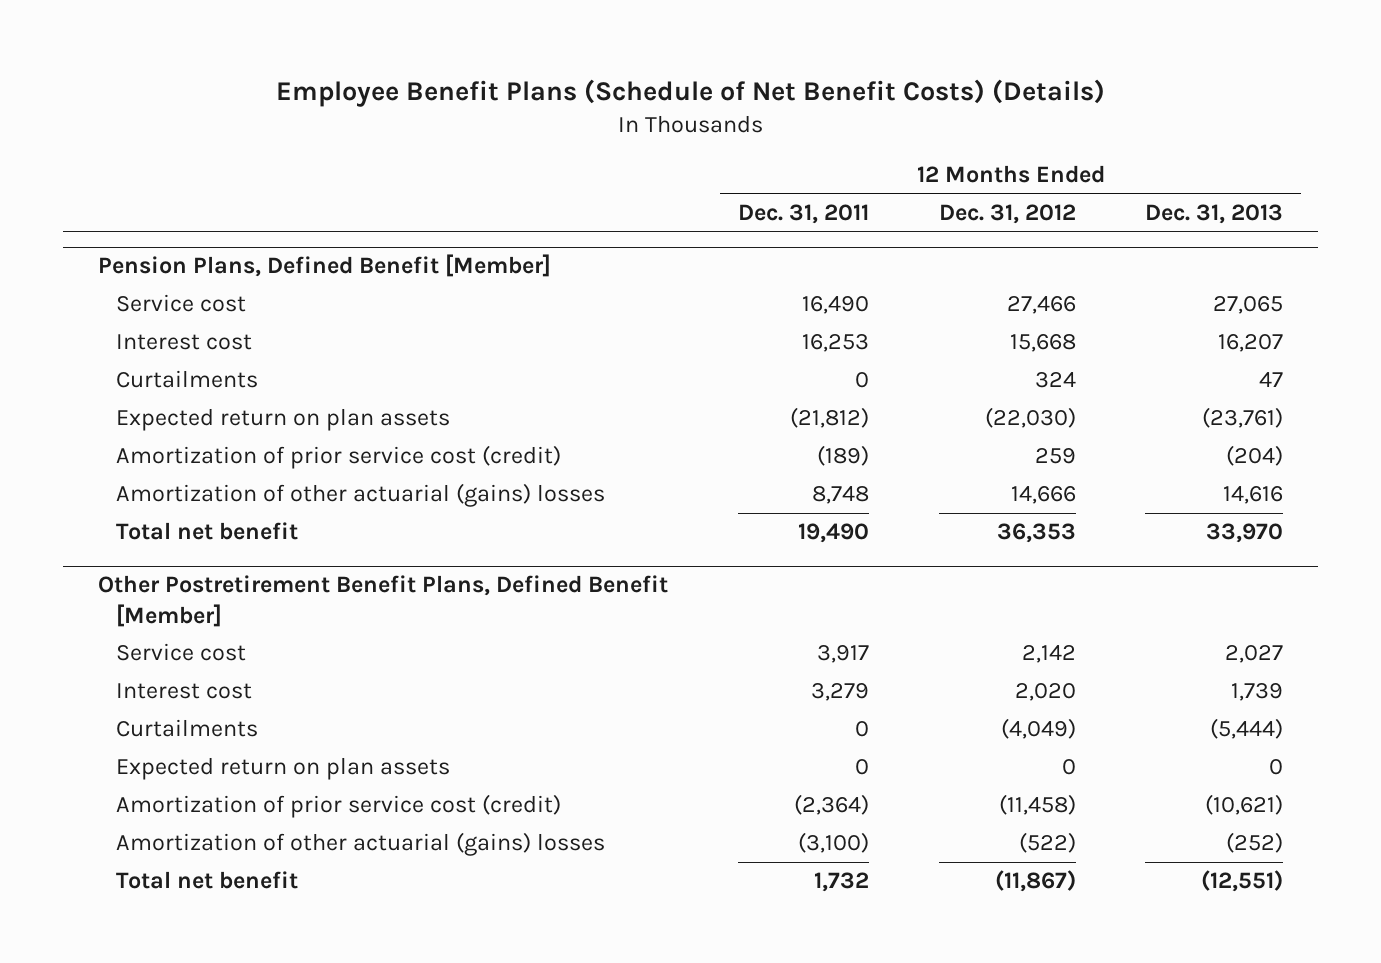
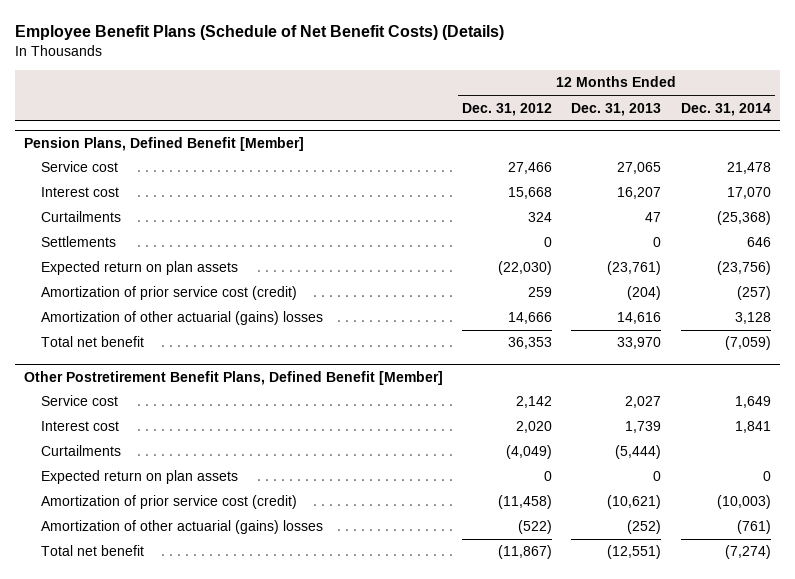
[737,203,869,224] Dec. 31, 2011 -> none
none -> [680,102,771,116] Dec. 31, 2014
none -> [40,236,116,248] Settlements

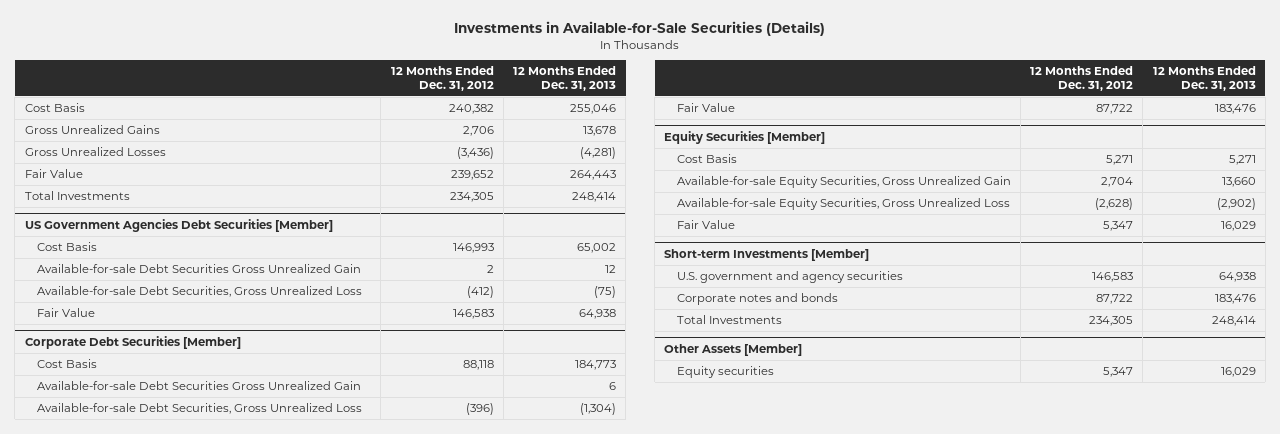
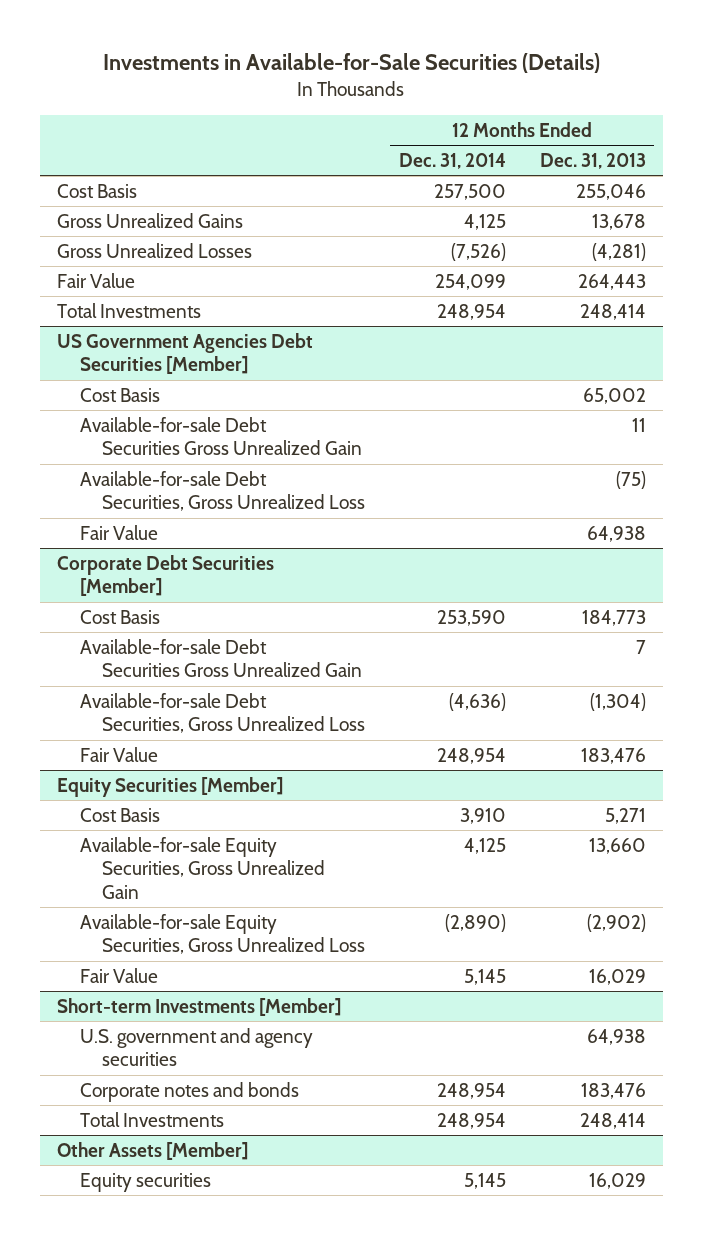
[390,66,494,92] 12 Months Ended Dec. 31, 2012 -> none
none -> [398,152,506,169] Dec. 31, 2014
[604,264,616,273] 12 -> [631,417,646,432] 11
[608,381,616,390] 6 -> [635,639,646,654] 7

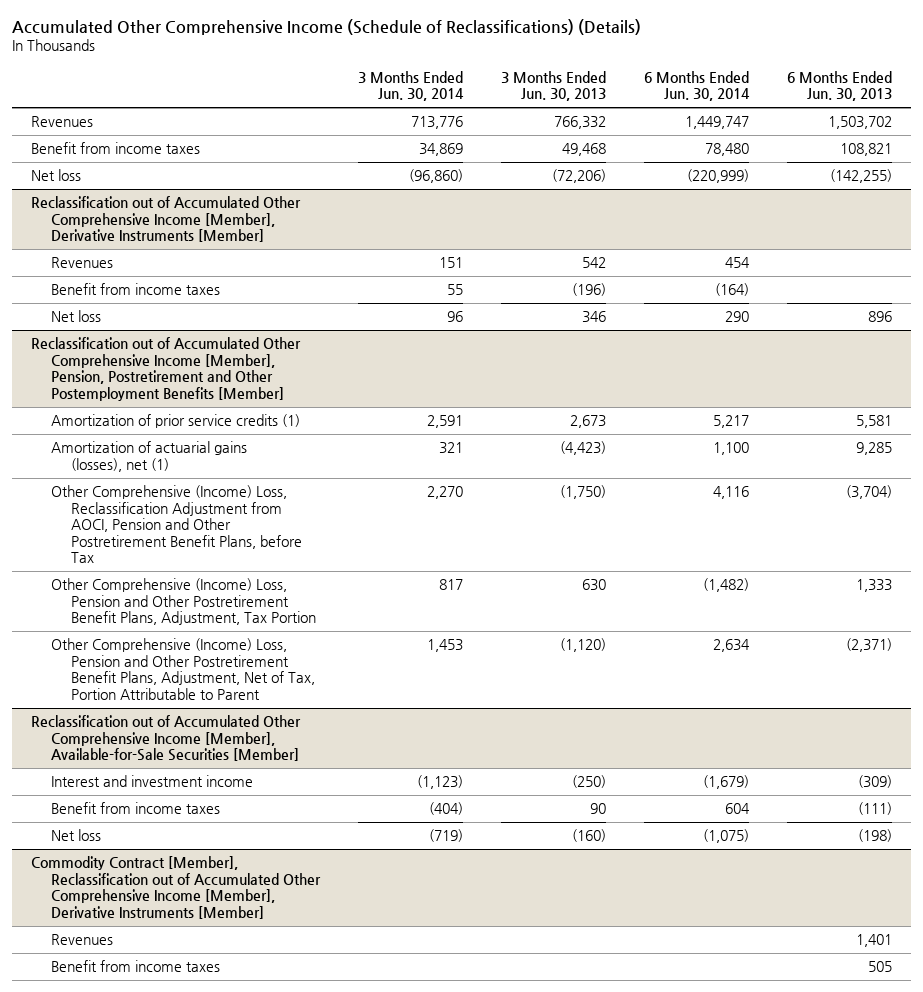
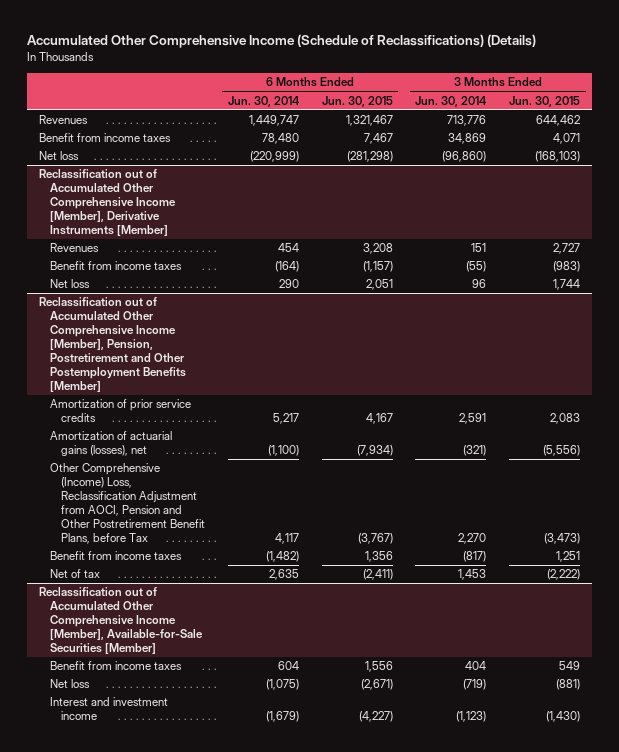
[500,70,606,102] 3 Months Ended Jun. 30, 2013 -> none
[787,70,893,102] 6 Months Ended Jun. 30, 2013 -> none
none -> [321,95,393,107] Jun. 30, 2015
none -> [509,95,581,107] Jun. 30, 2015
[446,284,463,296] 55 -> [466,261,487,273] (55)
[50,638,315,700] Other Comprehensive (Income) Loss, Pension and Other Postretirement Benefit Plans, Adjustment, Net of Tax, Portion Attributable to Parent -> none
[50,414,300,429] Amortization of prior service credits (1) -> [49,399,191,423] Amortization of prior service credits
[50,441,247,472] Amortization of actuarial gains (losses), net (1) -> [49,431,172,457] Amortization of actuarial gains (losses), net
[438,442,463,455] 321 -> [463,445,487,457] (321)
[713,442,750,456] 1,100 -> [268,445,300,457] (1,100)
[713,486,750,500] 4,116 -> [275,533,300,545] 4,117
[50,578,316,626] Other Comprehensive (Income) Loss, Pension and Other Postretirement Benefit Plans, Adjustment, Tax Portion -> [49,551,182,561] Benefit from income taxes
[438,579,463,591] 817 -> [463,551,487,563] (817)
none -> [49,569,100,579] Net of tax
[428,802,463,816] (404) -> [465,661,487,671] 404
[30,856,321,919] Commodity Contract [Member], Reclassification out of Accumulated Other Comprehensive Income [Member], Derivative Instruments [Member] -> none
[50,934,113,946] Revenues -> none
[50,960,220,973] Benefit from income taxes -> none
[50,775,253,788] Interest and investment income -> [49,697,168,721] Interest and investment income

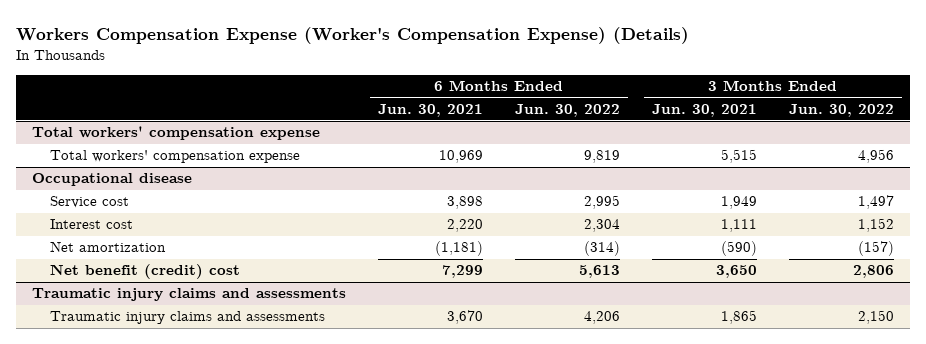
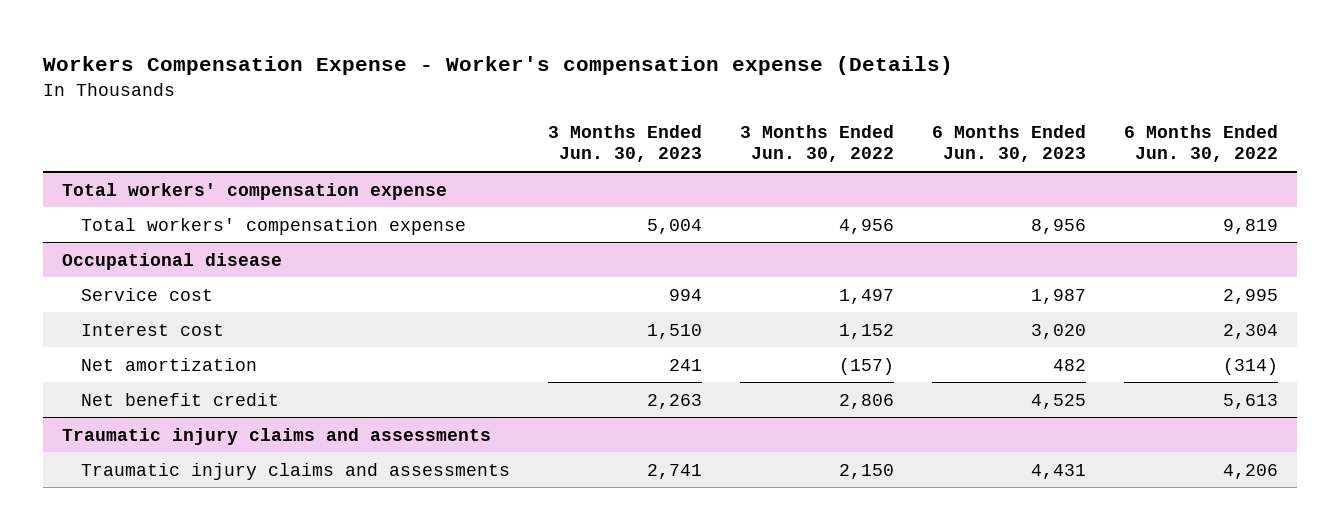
[16,26,690,44] Workers Compensation Expense (Worker's Compensation Expense) (Details) -> [42,56,953,76] Workers Compensation Expense - Worker's compensation expense (Details)
[378,103,484,117] Jun. 30, 2021 -> none
[652,103,758,117] Jun. 30, 2021 -> none
none -> [548,124,703,163] 3 Months Ended Jun. 30, 2023
none -> [932,124,1087,163] 6 Months Ended Jun. 30, 2023
[50,264,241,280] Net benefit (credit) cost -> [81,392,280,406] Net benefit credit

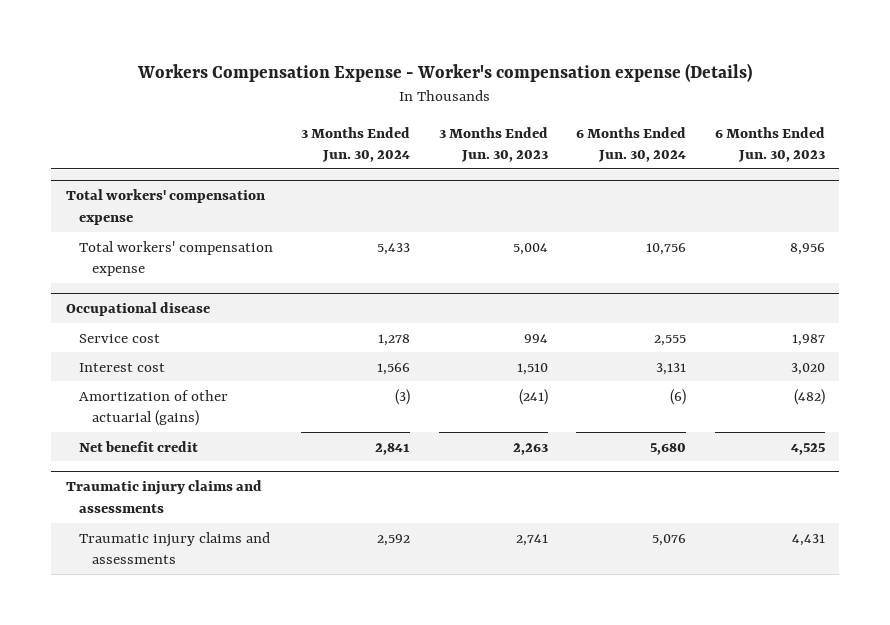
[740,124,895,163] 3 Months Ended Jun. 30, 2022 -> none
[1124,124,1279,163] 6 Months Ended Jun. 30, 2022 -> none
none -> [301,126,411,163] 3 Months Ended Jun. 30, 2024
none -> [576,126,687,163] 6 Months Ended Jun. 30, 2024
[81,357,258,371] Net amortization -> none
none -> [78,389,228,427] Amortization of other actuarial (gains)

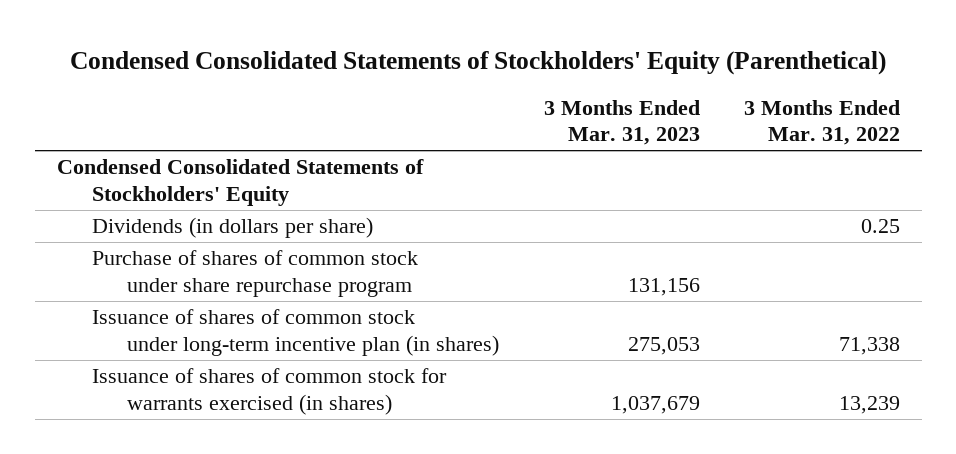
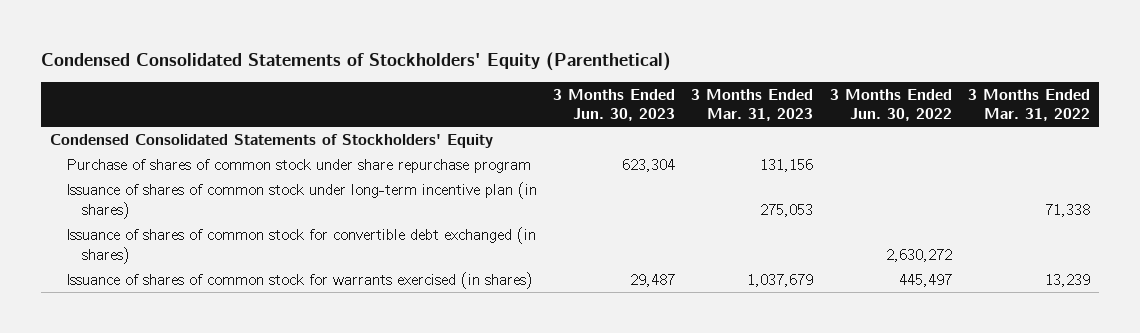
none -> [553,88,676,122] 3 Months Ended Jun. 30, 2023
none -> [829,88,952,122] 3 Months Ended Jun. 30, 2022
[92,217,374,239] Dividends (in dollars per share) -> none
none -> [65,226,536,264] Issuance of shares of common stock for convertible debt exchanged (in shares)

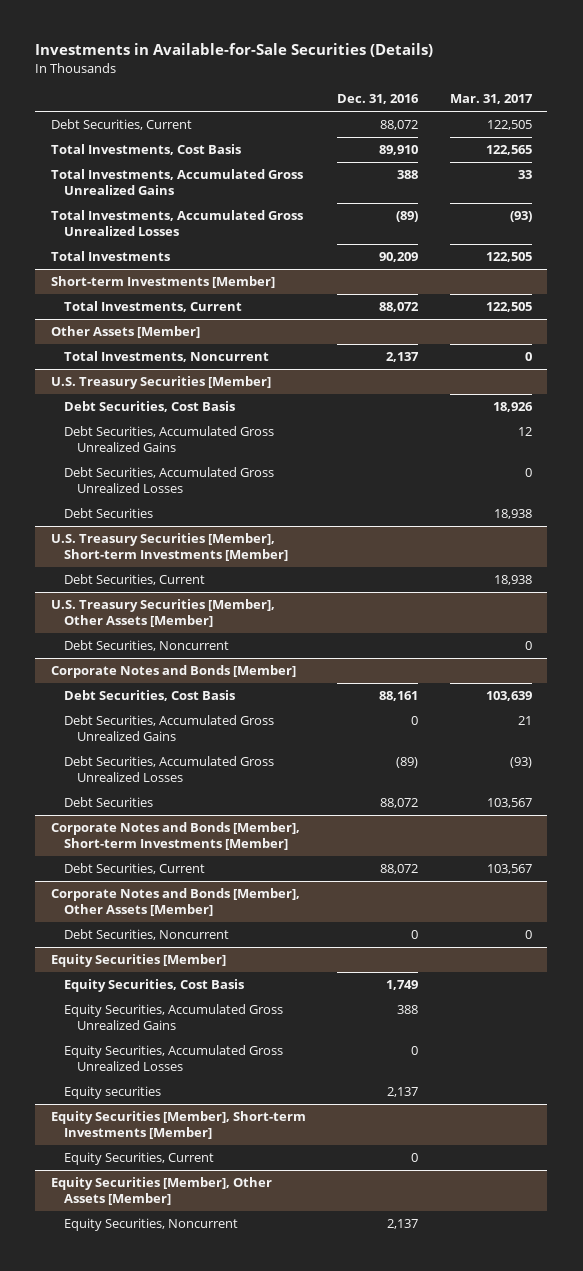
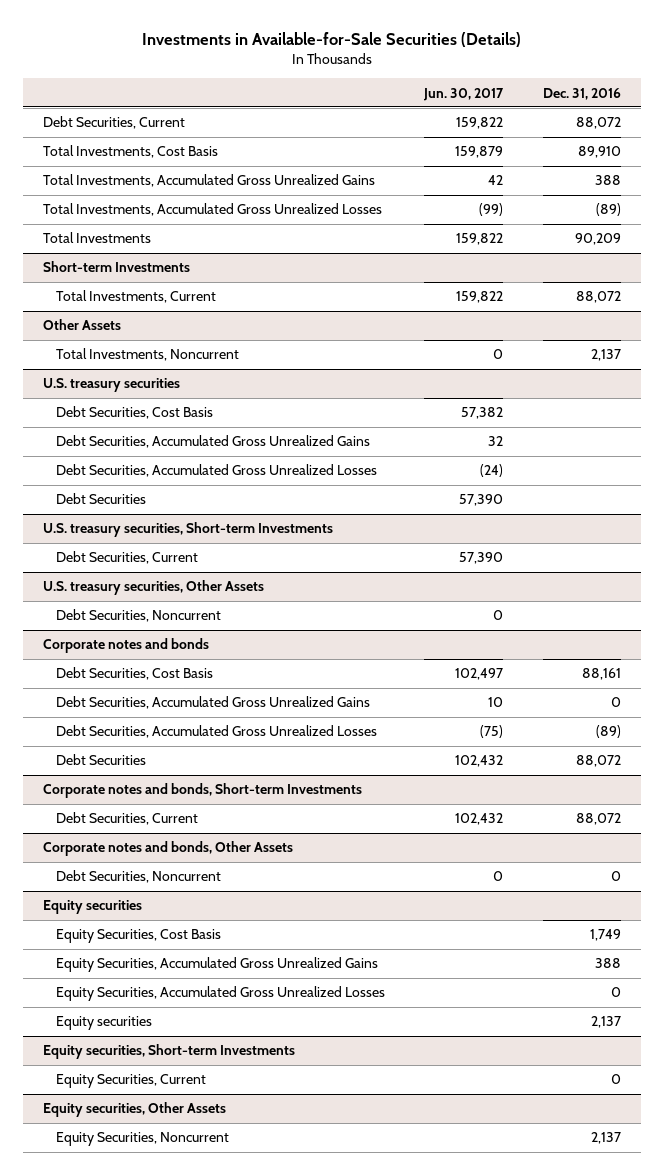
[449,94,533,105] Mar. 31, 2017 -> none
none -> [423,87,505,101] Jun. 30, 2017
[50,276,275,289] Short-term Investments [Member] -> [42,261,190,273] Short-term Investments
[50,326,200,339] Other Assets [Member] -> [42,319,121,331] Other Assets
[50,376,271,390] U.S. Treasury Securities [Member] -> [42,378,180,393] U.S. treasury securities
[50,533,289,562] U.S. Treasury Securities [Member], Short-term Investments [Member] -> [42,522,333,538] U.S. treasury securities, Short-term Investments
[50,599,275,628] U.S. Treasury Securities [Member], Other Assets [Member] -> [42,580,264,596] U.S. treasury securities, Other Assets
[50,665,296,679] Corporate Notes and Bonds [Member] -> [42,638,209,654] Corporate notes and bonds
[50,822,300,851] Corporate Notes and Bonds [Member], Short-term Investments [Member] -> [42,783,362,799] Corporate notes and bonds, Short-term Investments
[50,888,300,917] Corporate Notes and Bonds [Member], Other Assets [Member] -> [42,841,293,857] Corporate notes and bonds, Other Assets
[50,954,226,968] Equity Securities [Member] -> [42,900,142,915] Equity securities
[50,1111,306,1140] Equity Securities [Member], Short-term Investments [Member] -> [42,1044,295,1060] Equity securities, Short-term Investments
[50,1177,272,1206] Equity Securities [Member], Other Assets [Member] -> [42,1102,226,1118] Equity securities, Other Assets

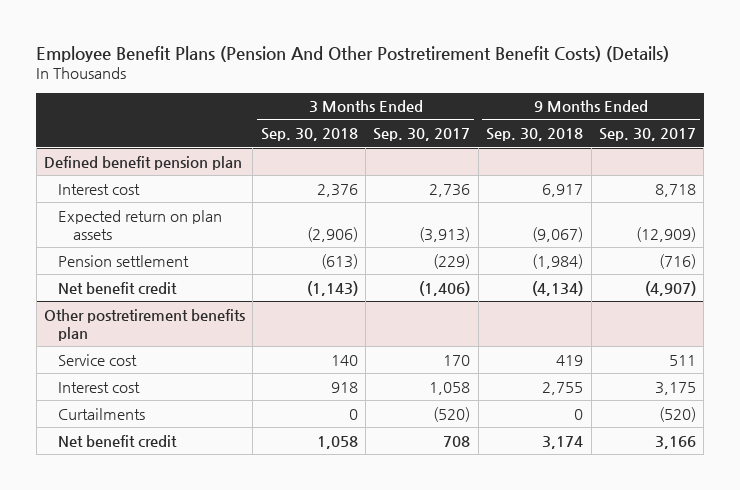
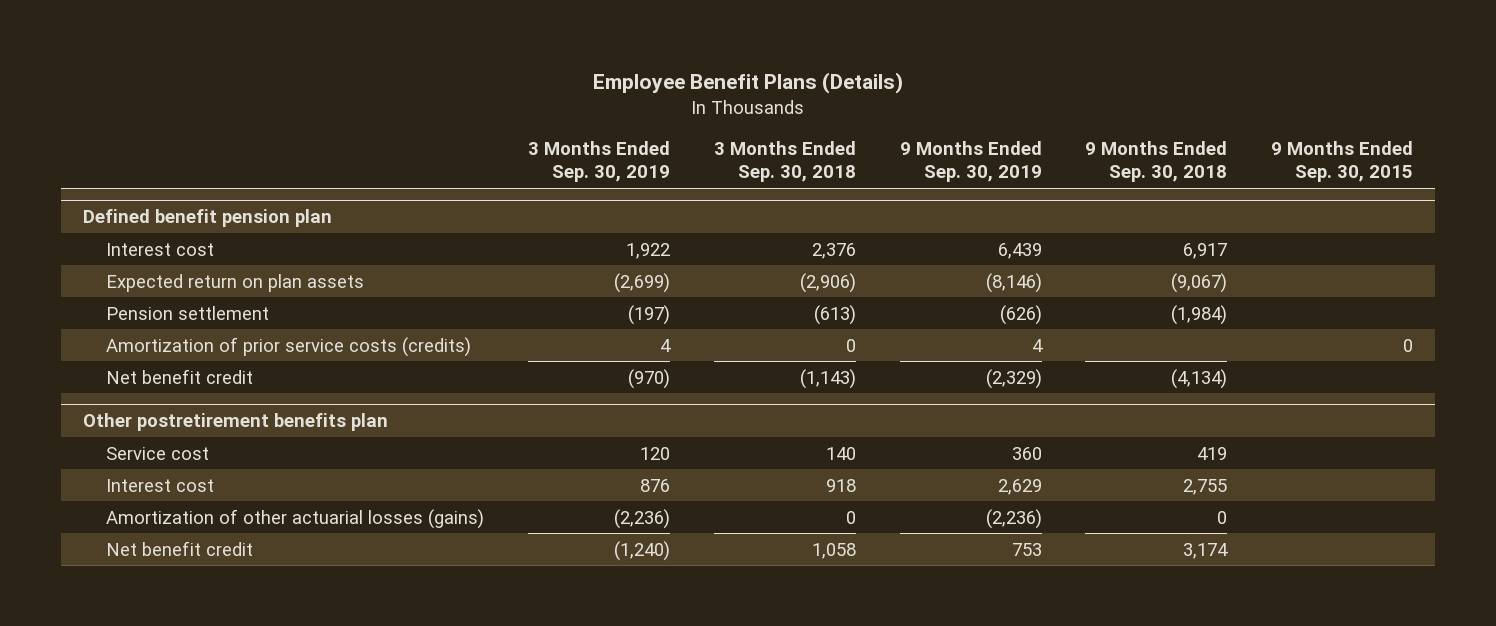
[36,45,670,62] Employee Benefit Plans (Pension And Other Postretirement Benefit Costs) (Details) -> [592,72,903,95] Employee Benefit Plans (Details)
[373,128,471,142] Sep. 30, 2017 -> none
[598,128,696,142] Sep. 30, 2017 -> none
none -> [528,140,671,183] 3 Months Ended Sep. 30, 2019
none -> [899,140,1042,183] 9 Months Ended Sep. 30, 2019
none -> [1271,140,1414,183] 9 Months Ended Sep. 30, 2015
none -> [106,336,472,357] Amortization of prior service costs (credits)
[58,407,146,420] Curtailments -> none
none -> [106,508,485,529] Amortization of other actuarial losses (gains)

